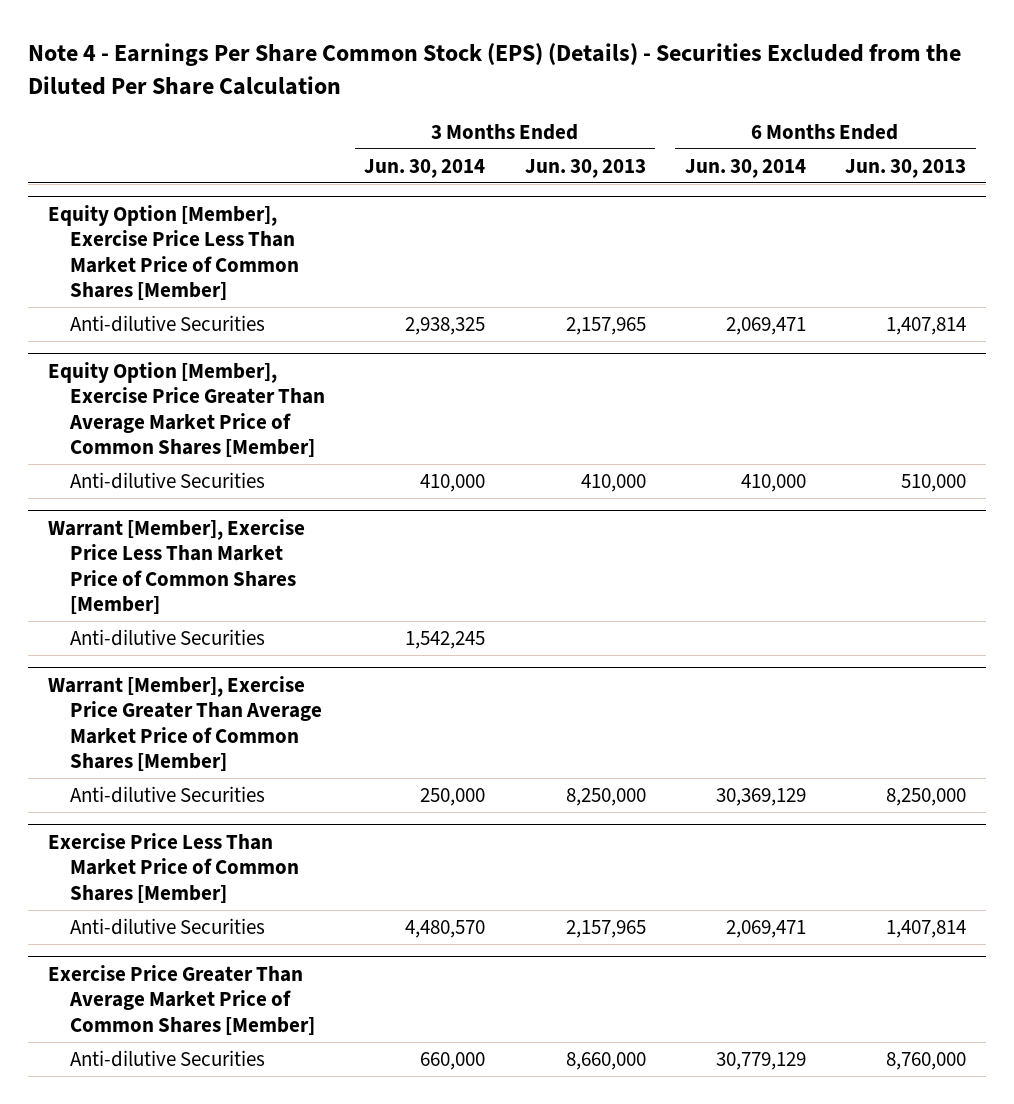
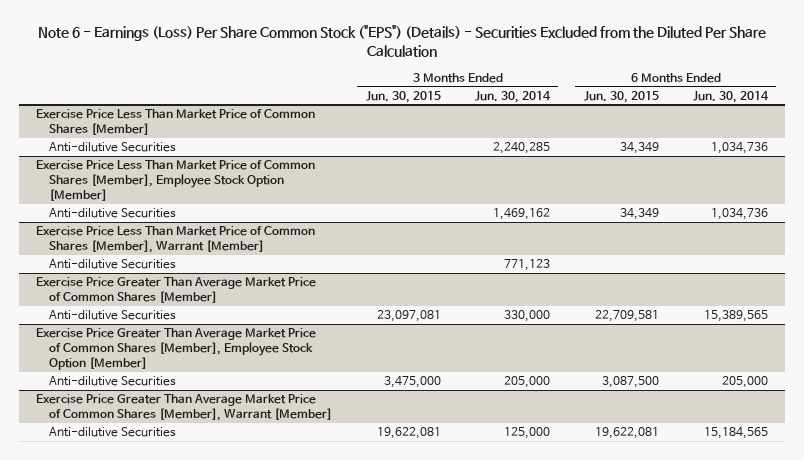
[28,43,962,95] Note 4 - Earnings Per Share Common Stock (EPS) (Details) - Securities Excluded from the Diluted Per Share Calculation -> [37,25,766,58] Note 6 - Earnings (Loss) Per Share Common Stock ("EPS") (Details) - Securities Excluded from the Diluted Per Share Calculation
[524,158,646,178] Jun. 30, 2013 -> none
[844,158,966,178] Jun. 30, 2013 -> none
none -> [365,90,441,103] Jun. 30, 2015
none -> [583,90,659,103] Jun. 30, 2015
[48,204,300,301] Equity Option [Member], Exercise Price Less Than Market Price of Common Shares [Member] -> none
[70,314,266,332] Anti-dilutive Securities -> none
[48,361,326,458] Equity Option [Member], Exercise Price Greater Than Average Market Price of Common Shares [Member] -> none
[70,471,266,489] Anti-dilutive Securities -> none
[48,518,306,615] Warrant [Member], Exercise Price Less Than Market Price of Common Shares [Member] -> none
[70,628,266,646] Anti-dilutive Securities -> none
[48,675,323,772] Warrant [Member], Exercise Price Greater Than Average Market Price of Common Shares [Member] -> none
[70,785,266,803] Anti-dilutive Securities -> none
[405,919,486,938] 4,480,570 -> [492,142,550,155] 2,240,285
[725,919,806,938] 2,069,471 -> [710,142,768,155] 1,034,736
none -> [35,160,315,202] Exercise Price Less Than Market Price of Common Shares [Member], Employee Stock Option [Member]
none -> [48,208,176,219] Anti-dilutive Securities
none -> [35,226,315,254] Exercise Price Less Than Market Price of Common Shares [Member], Warrant [Member]
none -> [48,259,176,270] Anti-dilutive Securities
[420,1051,486,1070] 660,000 -> [503,310,550,323] 330,000
[715,1051,806,1070] 30,779,129 -> [703,310,768,323] 15,389,565
none -> [35,328,316,371] Exercise Price Greater Than Average Market Price of Common Shares [Member], Employee Stock Option [Member]
none -> [48,376,176,387] Anti-dilutive Securities
none -> [35,394,332,422] Exercise Price Greater Than Average Market Price of Common Shares [Member], Warrant [Member]
none -> [48,427,176,438] Anti-dilutive Securities

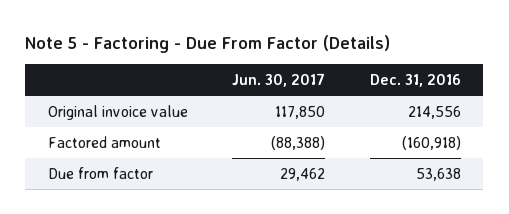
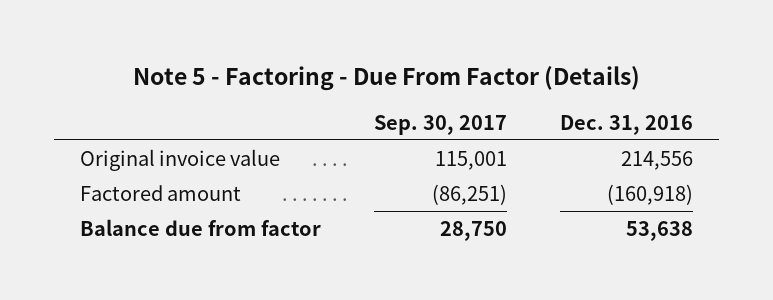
[232,73,326,88] Jun. 30, 2017 -> none
none -> [374,114,508,135] Sep. 30, 2017
[47,166,153,179] Due from factor -> [80,218,322,236] Balance due from factor

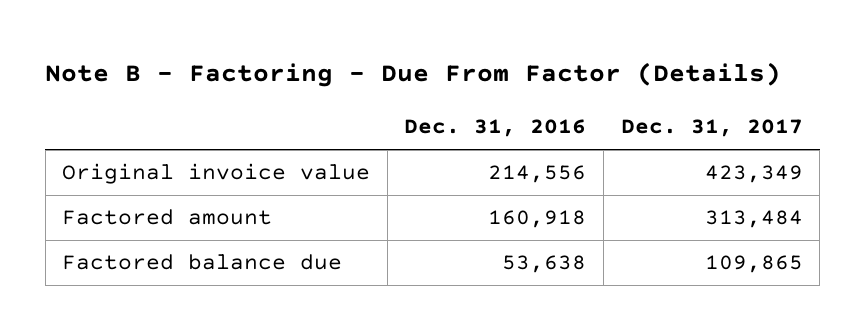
[132,65,640,91] Note 5 - Factoring - Due From Factor (Details) -> [45,61,782,87] Note B - Factoring - Due From Factor (Details)
[374,114,508,135] Sep. 30, 2017 -> none
none -> [620,119,803,138] Dec. 31, 2017
[607,183,694,205] (160,918) -> [488,210,587,229] 160,918
[80,218,322,236] Balance due from factor -> [62,254,343,271] Factored balance due

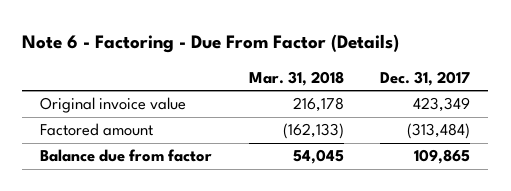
[45,61,782,87] Note B - Factoring - Due From Factor (Details) -> [22,33,400,53] Note 6 - Factoring - Due From Factor (Details)
[404,119,587,138] Dec. 31, 2016 -> none
none -> [248,70,344,86] Mar. 31, 2018
[704,210,803,229] 313,484 -> [407,123,471,140] (313,484)
[62,254,343,271] Factored balance due -> [40,149,213,163] Balance due from factor

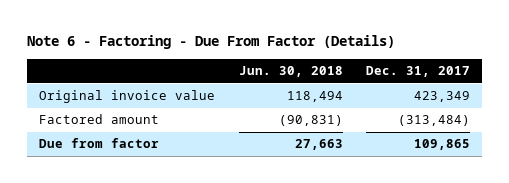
[248,70,344,86] Mar. 31, 2018 -> none
none -> [238,66,343,78] Jun. 30, 2018
[40,149,213,163] Balance due from factor -> [39,138,160,149] Due from factor

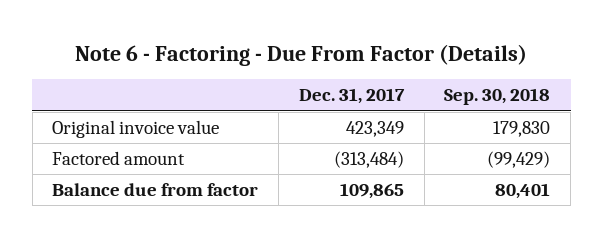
[238,66,343,78] Jun. 30, 2018 -> none
none -> [444,88,551,106] Sep. 30, 2018
[39,138,160,149] Due from factor -> [52,182,259,196] Balance due from factor

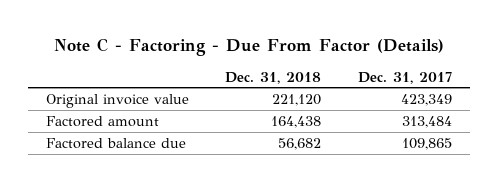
[75,43,528,66] Note 6 - Factoring - Due From Factor (Details) -> [53,38,444,57] Note C - Factoring - Due From Factor (Details)
[444,88,551,106] Sep. 30, 2018 -> none
none -> [225,71,322,84] Dec. 31, 2018
[333,150,404,168] (313,484) -> [401,115,452,128] 313,484
[52,182,259,196] Balance due from factor -> [46,137,187,149] Factored balance due

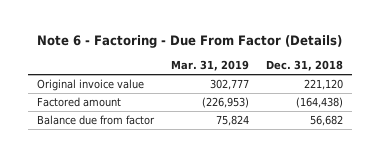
[53,38,444,57] Note C - Factoring - Due From Factor (Details) -> [36,35,342,49] Note 6 - Factoring - Due From Factor (Details)
[357,71,452,84] Dec. 31, 2017 -> none
none -> [170,60,249,72] Mar. 31, 2019
[271,115,322,128] 164,438 -> [296,96,344,108] (164,438)
[46,137,187,149] Factored balance due -> [36,114,155,125] Balance due from factor

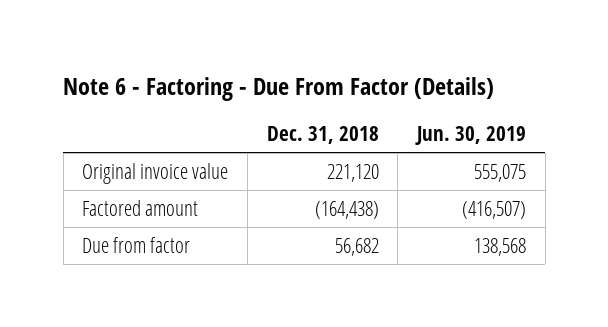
[170,60,249,72] Mar. 31, 2019 -> none
none -> [414,126,526,146] Jun. 30, 2019
[36,114,155,125] Balance due from factor -> [82,236,191,253] Due from factor

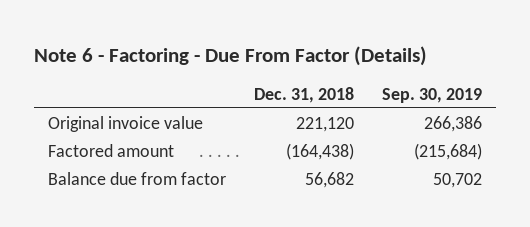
[414,126,526,146] Jun. 30, 2019 -> none
none -> [382,87,483,103] Sep. 30, 2019
[82,236,191,253] Due from factor -> [47,171,226,185] Balance due from factor

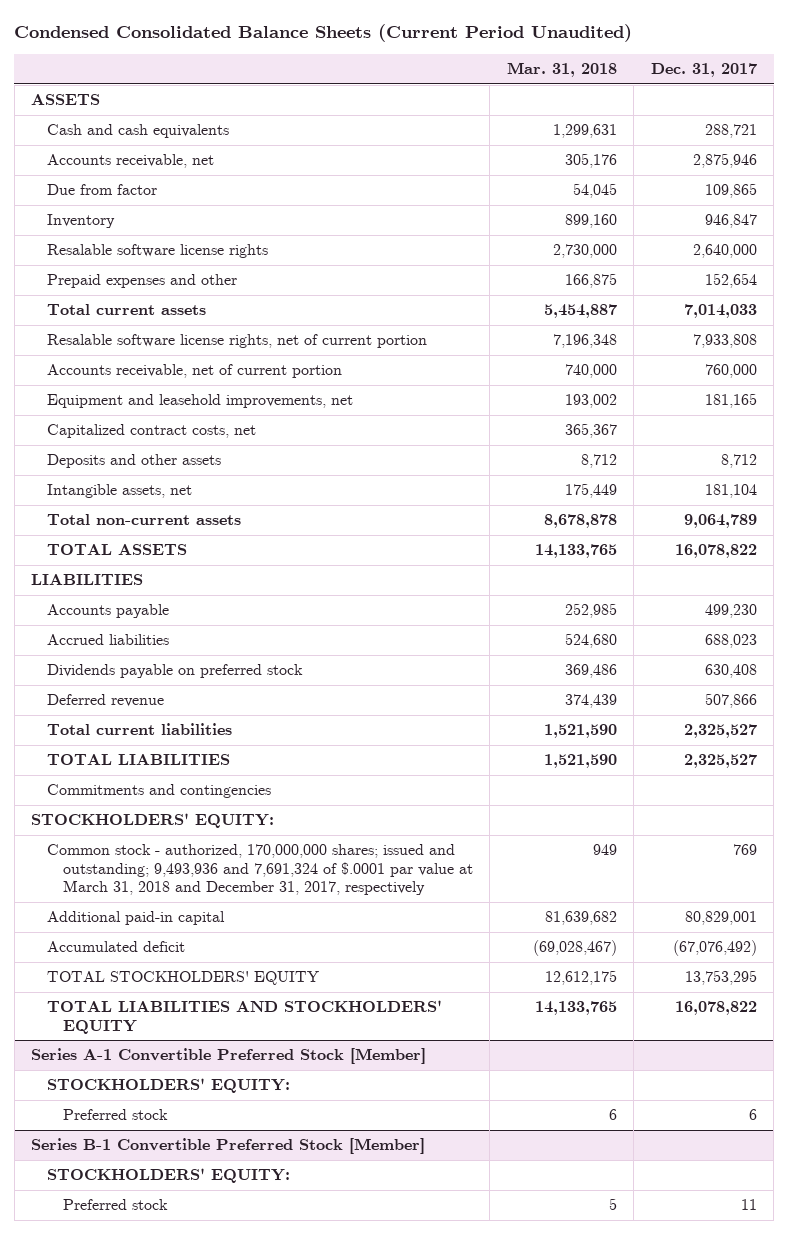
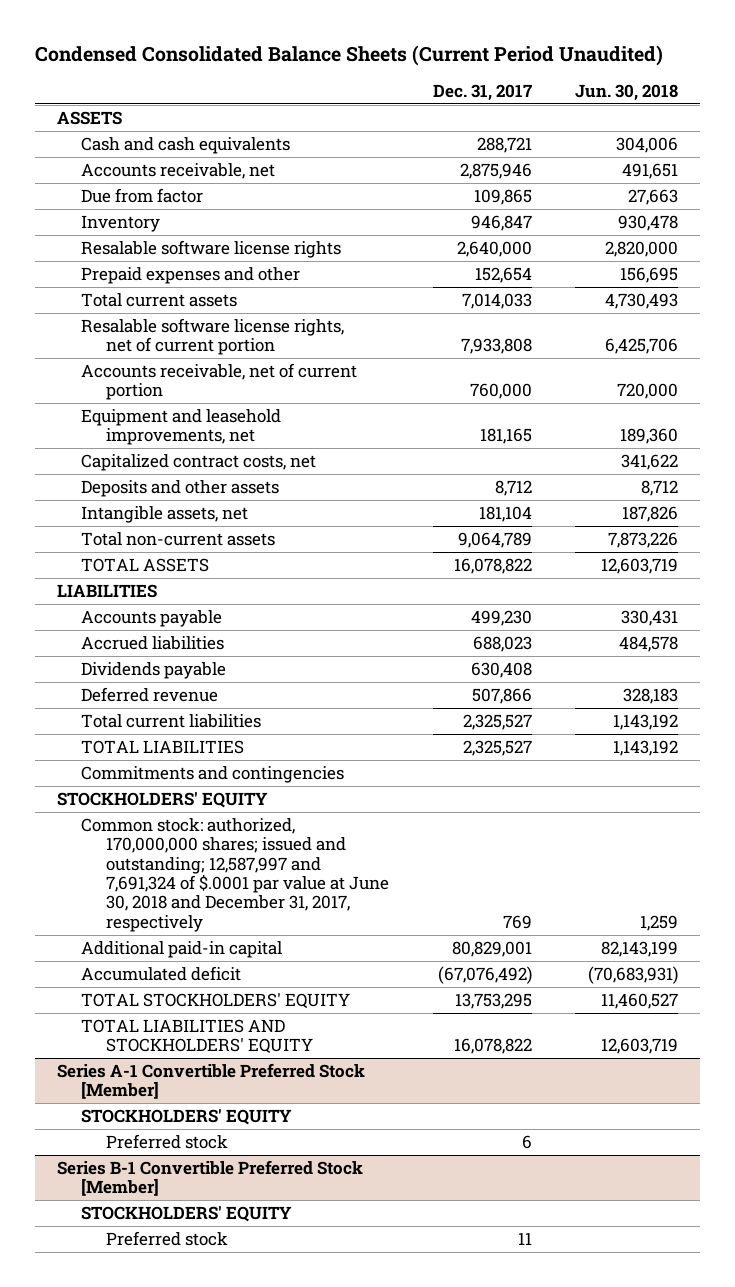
[506,61,617,77] Mar. 31, 2018 -> none
none -> [575,83,679,101] Jun. 30, 2018
[46,664,303,679] Dividends payable on preferred stock -> [81,661,227,679] Dividends payable
[30,813,274,829] STOCKHOLDERS' EQUITY: -> [56,791,268,808] STOCKHOLDERS' EQUITY
[46,844,473,896] Common stock - authorized, 170,000,000 shares; issued and outstanding; 9,493,936 and 7,691,324 of $.0001 par value at March 31, 2018 and December 31, 2017, respectively -> [81,817,389,932] Common stock: authorized, 170,000,000 shares; issued and outstanding; 12,587,997 and 7,691,324 of $.0001 par value at June 30, 2018 and December 31, 2017, respectively
[46,1078,290,1094] STOCKHOLDERS' EQUITY: -> [81,1108,293,1125] STOCKHOLDERS' EQUITY
[46,1168,290,1184] STOCKHOLDERS' EQUITY: -> [81,1205,293,1222] STOCKHOLDERS' EQUITY

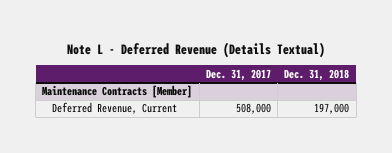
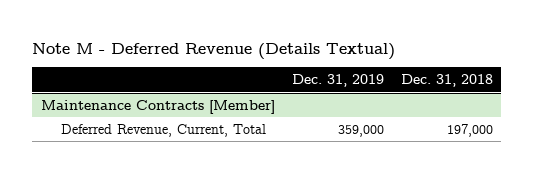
[66,41,325,58] Note L - Deferred Revenue (Details Textual) -> [32,42,396,60] Note M - Deferred Revenue (Details Textual)
[205,68,271,81] Dec. 31, 2017 -> none
none -> [291,74,384,88] Dec. 31, 2019
[51,102,177,115] Deferred Revenue, Current -> [61,123,267,137] Deferred Revenue, Current, Total

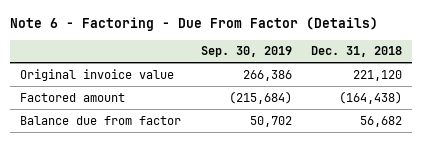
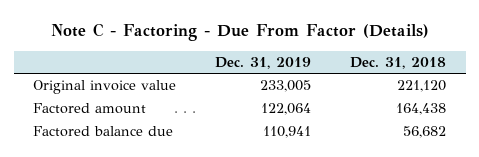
[10,17,379,32] Note 6 - Factoring - Due From Factor (Details) -> [50,23,429,42] Note C - Factoring - Due From Factor (Details)
[200,46,292,58] Sep. 30, 2019 -> none
none -> [215,57,312,70] Dec. 31, 2019
[338,90,402,104] (164,438) -> [396,103,447,116] 164,438
[20,115,182,125] Balance due from factor -> [33,126,174,138] Factored balance due

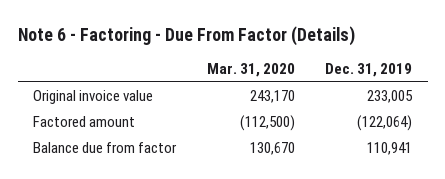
[50,23,429,42] Note C - Factoring - Due From Factor (Details) -> [17,26,355,47] Note 6 - Factoring - Due From Factor (Details)
[350,57,447,70] Dec. 31, 2018 -> none
none -> [206,63,295,78] Mar. 31, 2020
[261,103,312,116] 122,064 -> [357,115,413,132] (122,064)
[33,126,174,138] Factored balance due -> [33,142,178,154] Balance due from factor

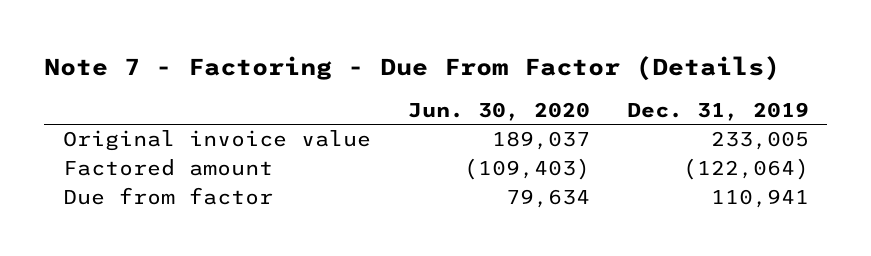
[17,26,355,47] Note 6 - Factoring - Due From Factor (Details) -> [44,56,781,82] Note 7 - Factoring - Due From Factor (Details)
[206,63,295,78] Mar. 31, 2020 -> none
none -> [407,101,590,121] Jun. 30, 2020
[33,142,178,154] Balance due from factor -> [62,187,273,206] Due from factor

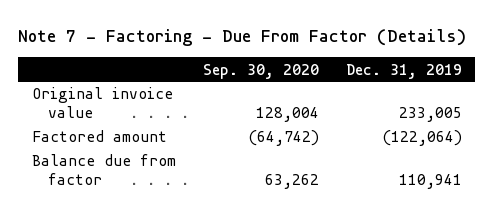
[407,101,590,121] Jun. 30, 2020 -> none
none -> [202,63,319,79] Sep. 30, 2020
[62,187,273,206] Due from factor -> [31,154,176,186] Balance due from factor

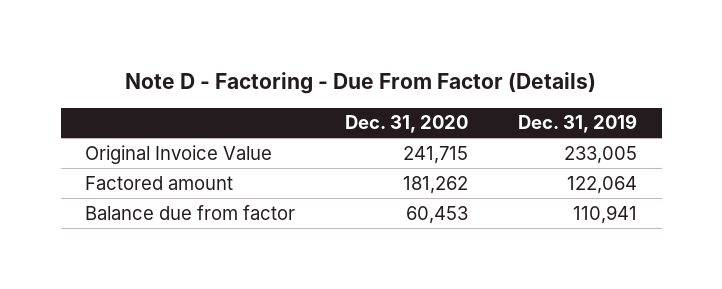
[18,29,467,47] Note 7 - Factoring - Due From Factor (Details) -> [125,72,597,95] Note D - Factoring - Due From Factor (Details)
[202,63,319,79] Sep. 30, 2020 -> none
none -> [345,115,469,134] Dec. 31, 2020
[31,87,173,119] Original invoice value -> [85,144,273,164] Original Invoice Value
[381,130,462,147] (122,064) -> [566,175,637,194] 122,064

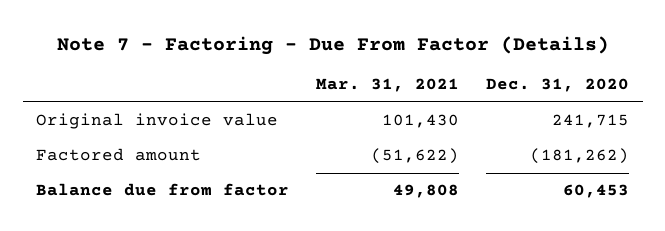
[125,72,597,95] Note D - Factoring - Due From Factor (Details) -> [56,35,609,55] Note 7 - Factoring - Due From Factor (Details)
[517,114,637,134] Dec. 31, 2019 -> none
none -> [316,78,460,93] Mar. 31, 2021
[85,144,273,164] Original Invoice Value -> [36,113,279,130] Original invoice value
[403,175,469,194] 181,262 -> [530,148,630,165] (181,262)

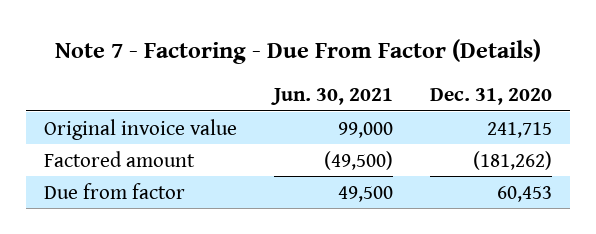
[316,78,460,93] Mar. 31, 2021 -> none
none -> [270,88,393,106] Jun. 30, 2021
[36,183,290,197] Balance due from factor -> [44,182,186,199] Due from factor

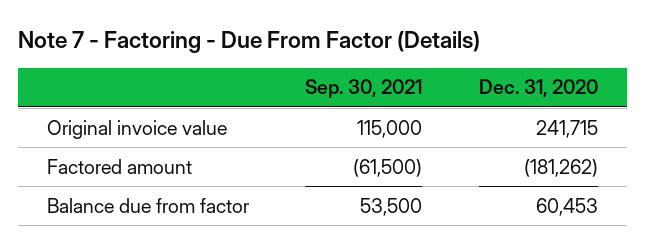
[270,88,393,106] Jun. 30, 2021 -> none
none -> [305,79,423,99] Sep. 30, 2021
[44,182,186,199] Due from factor -> [46,197,249,213] Balance due from factor

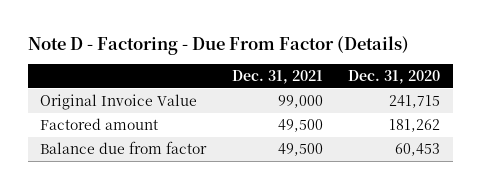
[18,31,481,54] Note 7 - Factoring - Due From Factor (Details) -> [27,35,409,55] Note D - Factoring - Due From Factor (Details)
[305,79,423,99] Sep. 30, 2021 -> none
none -> [231,70,323,85] Dec. 31, 2021
[46,119,227,139] Original invoice value -> [40,94,198,111] Original Invoice Value
[524,158,599,177] (181,262) -> [388,119,440,133] 181,262

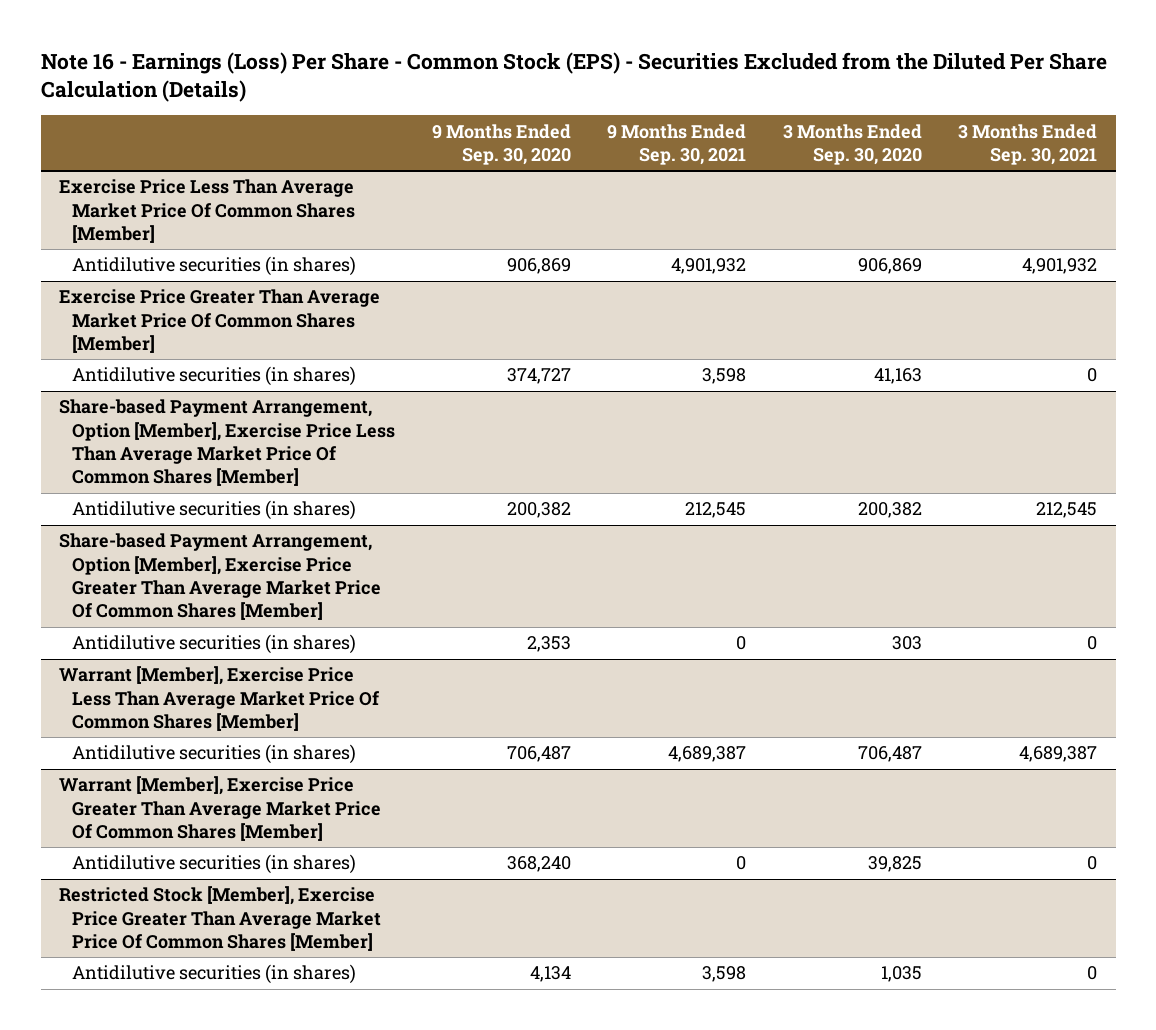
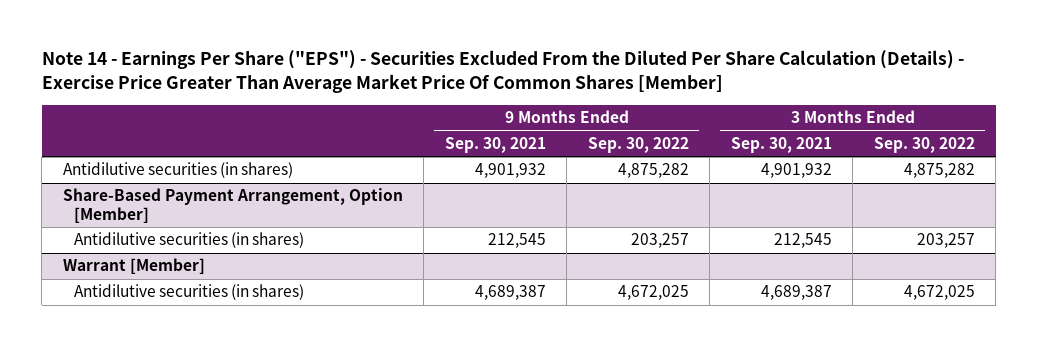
[40,51,1107,103] Note 16 - Earnings (Loss) Per Share - Common Stock (EPS) - Securities Excluded from the Diluted Per Share Calculation (Details) -> [41,50,964,94] Note 14 - Earnings Per Share ("EPS") - Securities Excluded From the Diluted Per Share Calculation (Details) - Exercise Price Greater Than Average Market Price Of Common Shares [Member]
[431,123,571,165] 9 Months Ended Sep. 30, 2020 -> none
[782,123,922,165] 3 Months Ended Sep. 30, 2020 -> none
none -> [587,136,689,153] Sep. 30, 2022
none -> [873,136,975,153] Sep. 30, 2022
[58,179,356,244] Exercise Price Less Than Average Market Price Of Common Shares [Member] -> none
[72,366,357,387] Antidilutive securities (in shares) -> none
[58,399,396,487] Share-based Payment Arrangement, Option [Member], Exercise Price Less Than Average Market Price Of Common Shares [Member] -> none
[58,289,380,354] Exercise Price Greater Than Average Market Price Of Common Shares [Member] -> [62,188,403,223] Share-Based Payment Arrangement, Option [Member]
[58,533,382,621] Share-based Payment Arrangement, Option [Member], Exercise Price Greater Than Average Market Price Of Common Shares [Member] -> none
[72,634,357,655] Antidilutive securities (in shares) -> none
[58,666,381,732] Warrant [Member], Exercise Price Less Than Average Market Price Of Common Shares [Member] -> none
none -> [62,258,205,275] Warrant [Member]
[58,776,382,842] Warrant [Member], Exercise Price Greater Than Average Market Price Of Common Shares [Member] -> none
[72,854,357,875] Antidilutive securities (in shares) -> none
[58,886,382,952] Restricted Stock [Member], Exercise Price Greater Than Average Market Price Of Common Shares [Member] -> none
[72,964,357,985] Antidilutive securities (in shares) -> none

